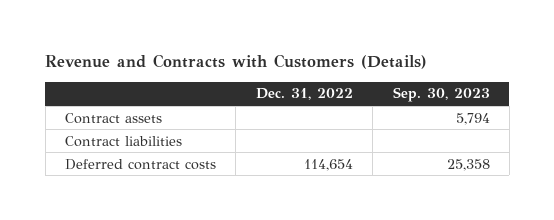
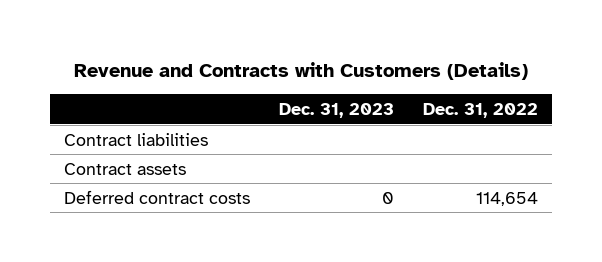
[392,87,490,103] Sep. 30, 2023 -> none
none -> [279,103,395,119] Dec. 31, 2023
[64,112,162,124] Contract assets -> [64,162,187,175] Contract assets

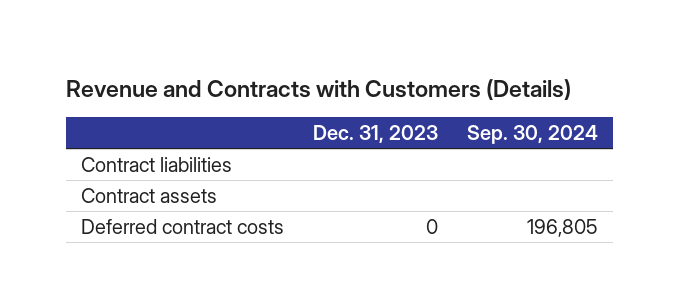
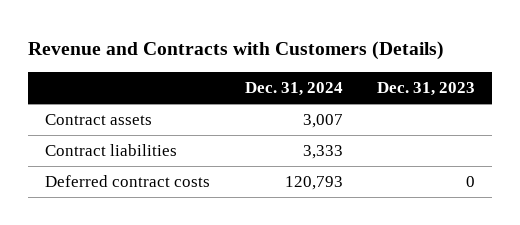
[467,124,599,144] Sep. 30, 2024 -> none
none -> [244,81,343,96] Dec. 31, 2024
[80,156,232,172] Contract liabilities -> [45,144,178,157] Contract liabilities

